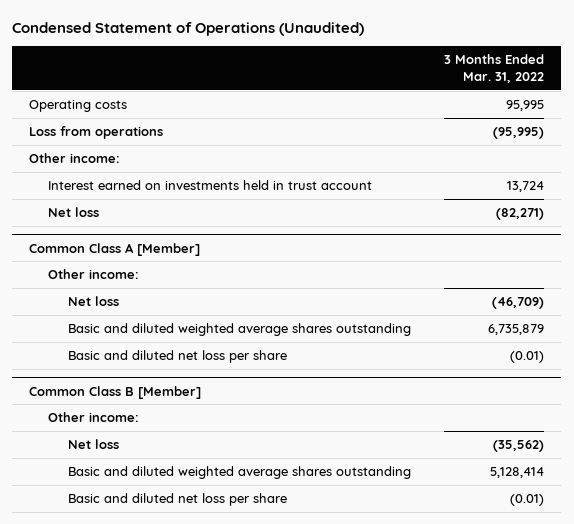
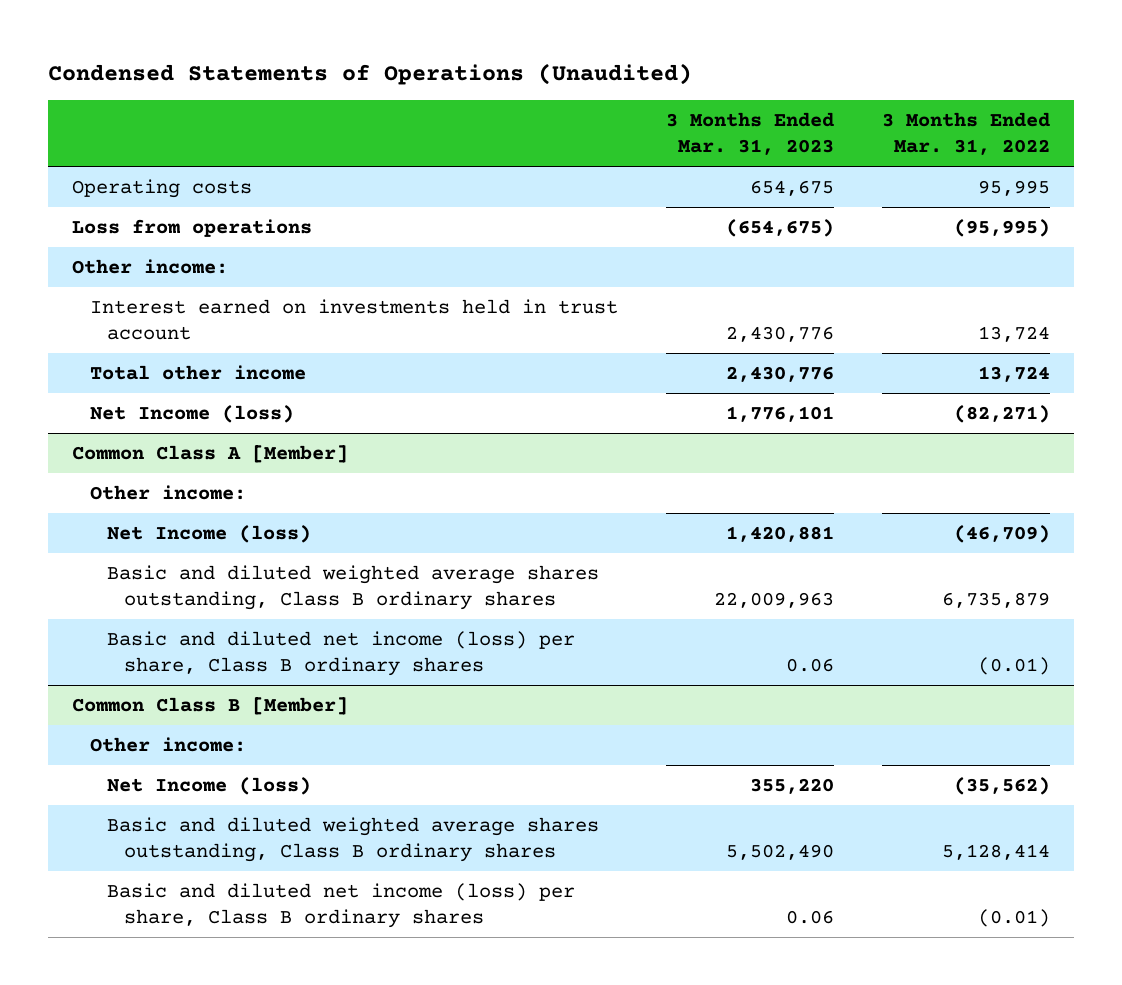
[12,21,365,36] Condensed Statement of Operations (Unaudited) -> [48,62,693,85] Condensed Statements of Operations (Unaudited)
none -> [665,112,834,156] 3 Months Ended Mar. 31, 2023
none -> [89,364,306,380] Total other income
[48,207,100,218] Net loss -> [89,404,294,423] Net Income (loss)
[67,296,119,307] Net loss -> [106,524,311,543] Net Income (loss)
[67,323,411,337] Basic and diluted weighted average shares outstanding -> [106,564,599,610] Basic and diluted weighted average shares outstanding, Class B ordinary shares
[67,350,287,364] Basic and diluted net loss per share -> [106,630,575,676] Basic and diluted net income (loss) per share, Class B ordinary shares
[67,439,119,450] Net loss -> [106,776,311,795] Net Income (loss)
[67,466,411,480] Basic and diluted weighted average shares outstanding -> [106,816,599,862] Basic and diluted weighted average shares outstanding, Class B ordinary shares
[67,493,287,507] Basic and diluted net loss per share -> [106,882,575,928] Basic and diluted net income (loss) per share, Class B ordinary shares

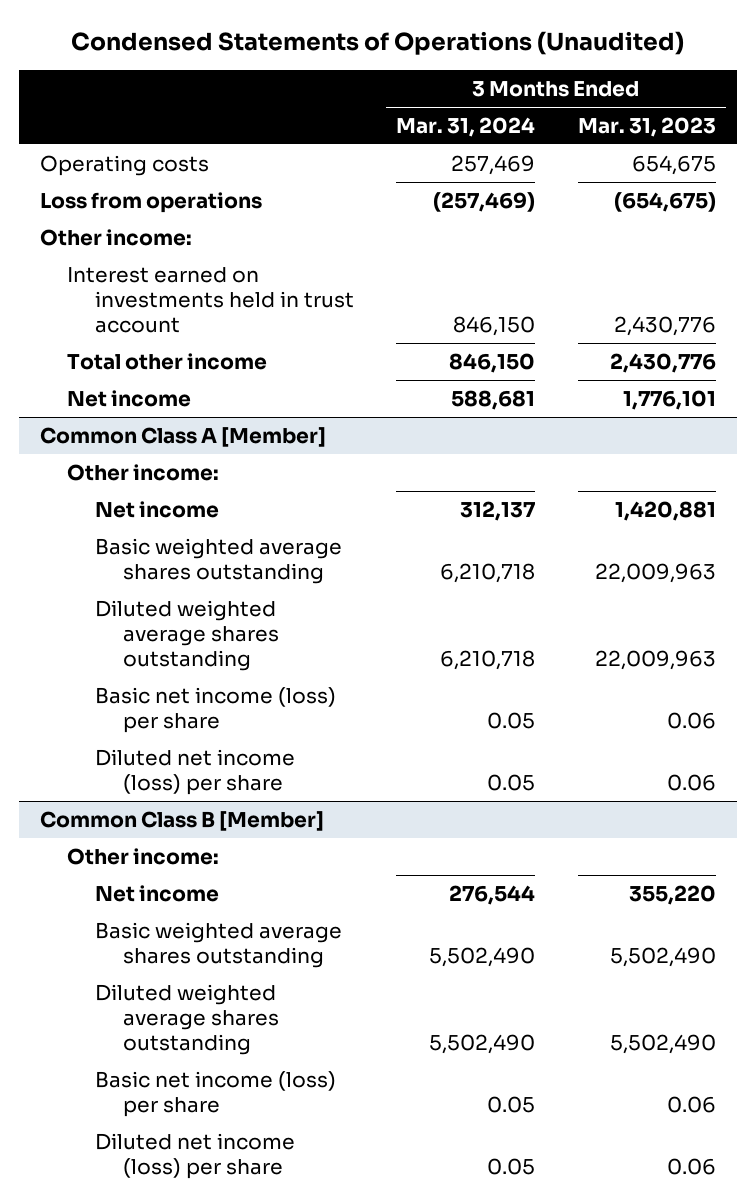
[881,112,1050,156] 3 Months Ended Mar. 31, 2022 -> none
none -> [396,116,536,137] Mar. 31, 2024
[89,404,294,423] Net Income (loss) -> [67,389,192,407] Net income
[106,524,311,543] Net Income (loss) -> [95,500,220,518] Net income
[106,564,599,610] Basic and diluted weighted average shares outstanding, Class B ordinary shares -> [95,537,343,585] Basic weighted average shares outstanding
none -> [95,599,280,672] Diluted weighted average shares outstanding
[106,630,575,676] Basic and diluted net income (loss) per share, Class B ordinary shares -> [95,686,337,734] Basic net income (loss) per share
none -> [95,748,296,796] Diluted net income (loss) per share
[106,776,311,795] Net Income (loss) -> [95,884,220,902] Net income
[106,816,599,862] Basic and diluted weighted average shares outstanding, Class B ordinary shares -> [95,921,343,969] Basic weighted average shares outstanding
none -> [95,983,280,1056] Diluted weighted average shares outstanding
[106,882,575,928] Basic and diluted net income (loss) per share, Class B ordinary shares -> [95,1070,337,1118] Basic net income (loss) per share
none -> [95,1132,296,1180] Diluted net income (loss) per share

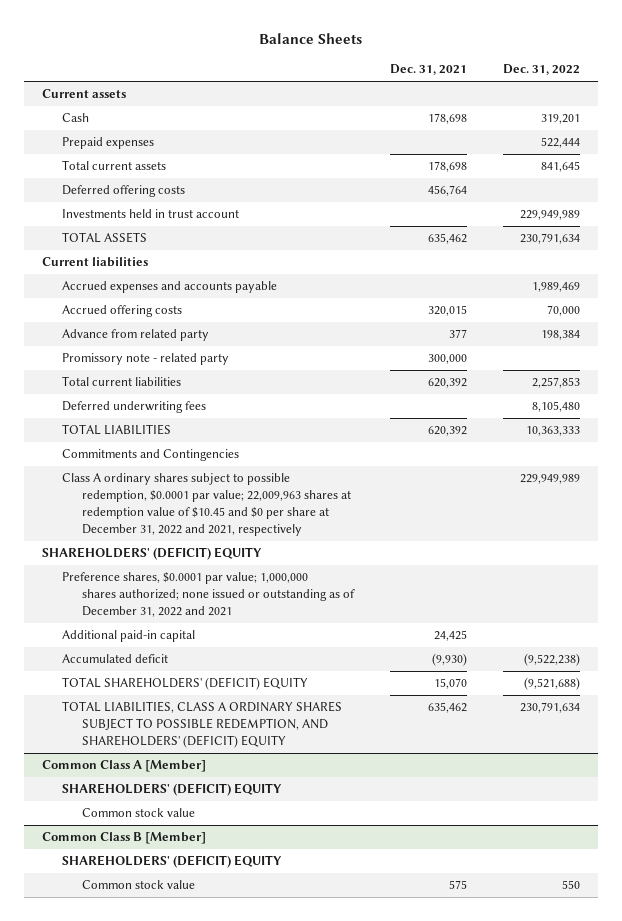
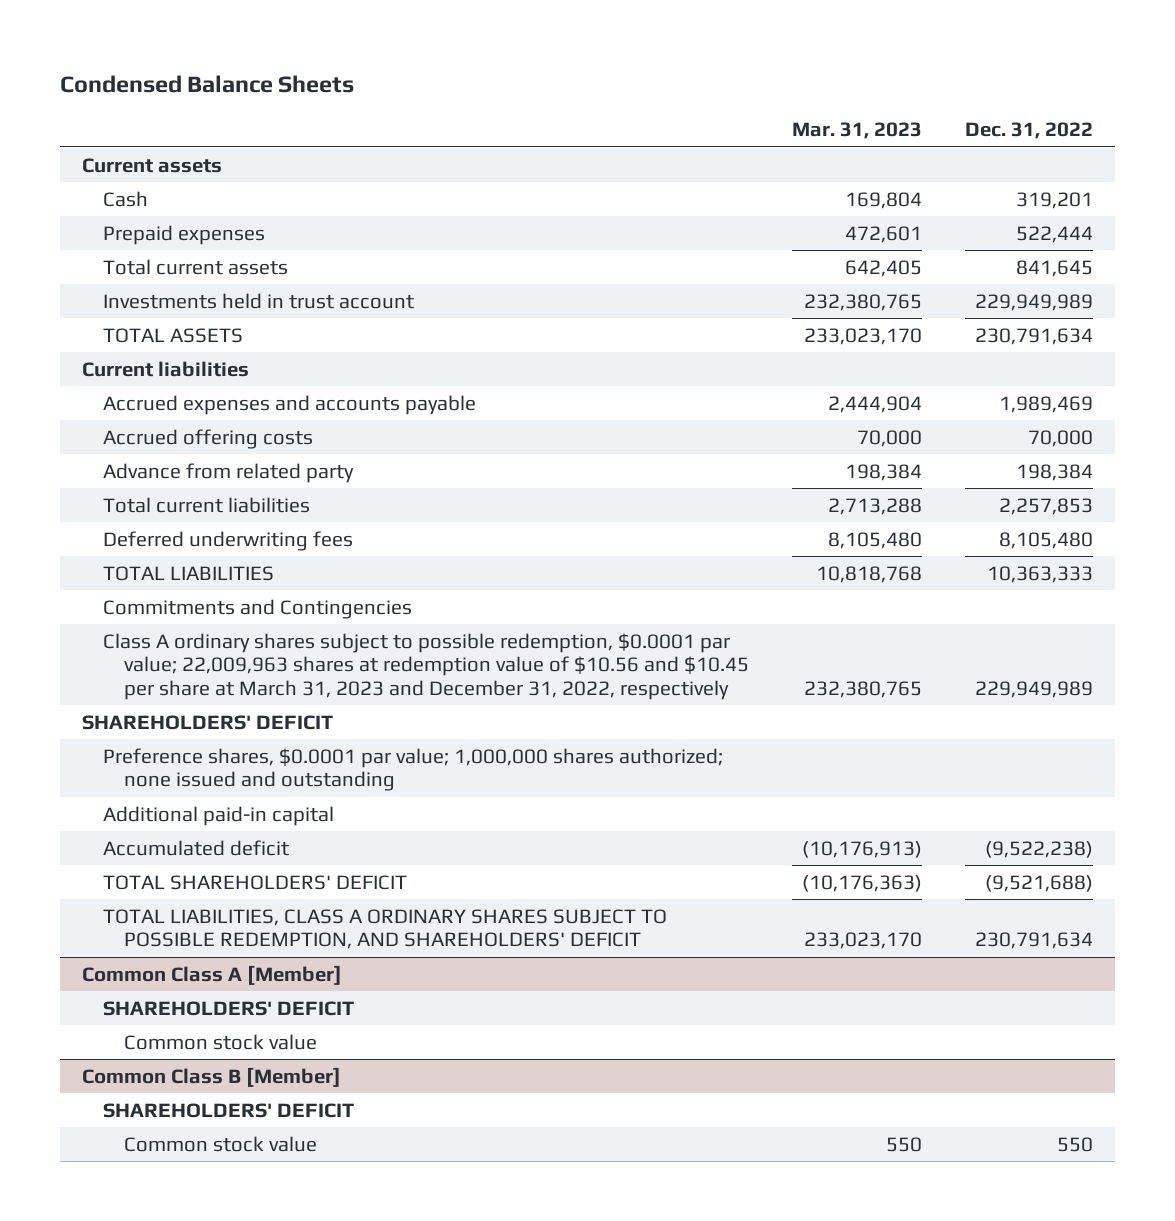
[259,32,363,44] Balance Sheets -> [60,75,355,94] Condensed Balance Sheets
[390,64,468,76] Dec. 31, 2021 -> none
none -> [792,122,923,140] Mar. 31, 2023
[62,185,186,198] Deferred offering costs -> none
[62,353,230,366] Promissory note - related party -> none
[62,473,352,536] Class A ordinary shares subject to possible redemption, $0.0001 par value; 22,009,963 shares at redemption value of $10.45 and $0 per share at December 31, 2022 and 2021, respectively -> [103,632,750,701] Class A ordinary shares subject to possible redemption, $0.0001 par value; 22,009,963 shares at redemption value of $10.56 and $10.45 per share at March 31, 2023 and December 31, 2022, respectively
[41,547,262,561] SHAREHOLDERS' (DEFICIT) EQUITY -> [81,714,333,730] SHAREHOLDERS' DEFICIT
[62,572,356,617] Preference shares, $0.0001 par value; 1,000,000 shares authorized; none issued or outstanding as of December 31, 2022 and 2021 -> [103,747,724,792] Preference shares, $0.0001 par value; 1,000,000 shares authorized; none issued and outstanding
[62,677,309,691] TOTAL SHAREHOLDERS' (DEFICIT) EQUITY -> [103,874,408,890] TOTAL SHAREHOLDERS' DEFICIT
[62,701,343,748] TOTAL LIABILITIES, CLASS A ORDINARY SHARES SUBJECT TO POSSIBLE REDEMPTION, AND SHAREHOLDERS' (DEFICIT) EQUITY -> [103,908,668,950] TOTAL LIABILITIES, CLASS A ORDINARY SHARES SUBJECT TO POSSIBLE REDEMPTION, AND SHAREHOLDERS' DEFICIT
[62,783,283,797] SHAREHOLDERS' (DEFICIT) EQUITY -> [103,1000,355,1016] SHAREHOLDERS' DEFICIT
[62,855,283,869] SHAREHOLDERS' (DEFICIT) EQUITY -> [103,1102,355,1118] SHAREHOLDERS' DEFICIT

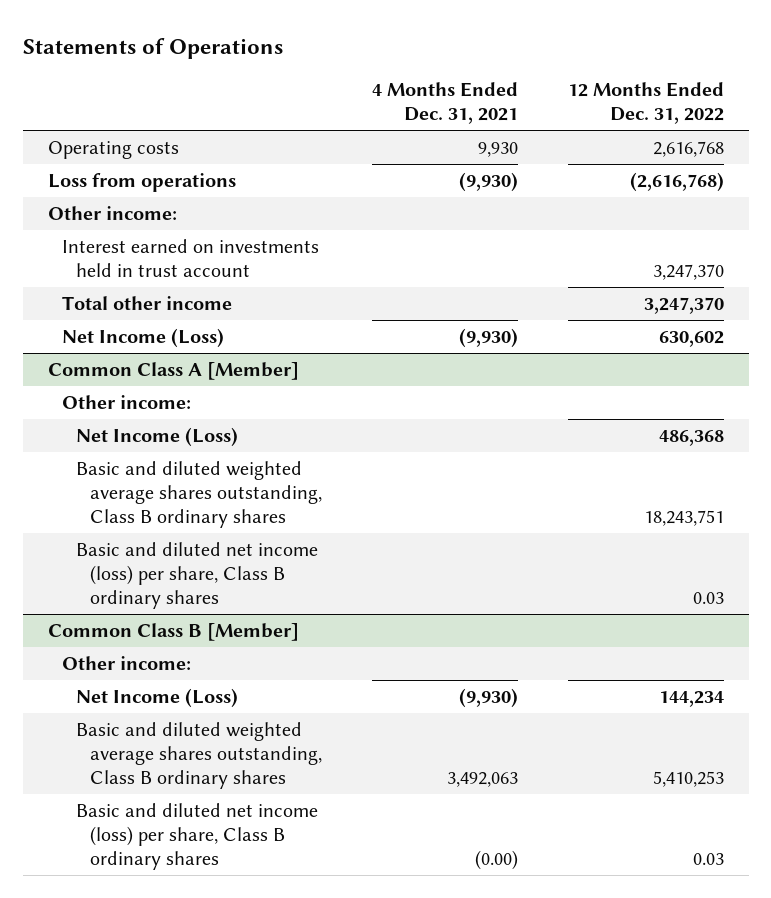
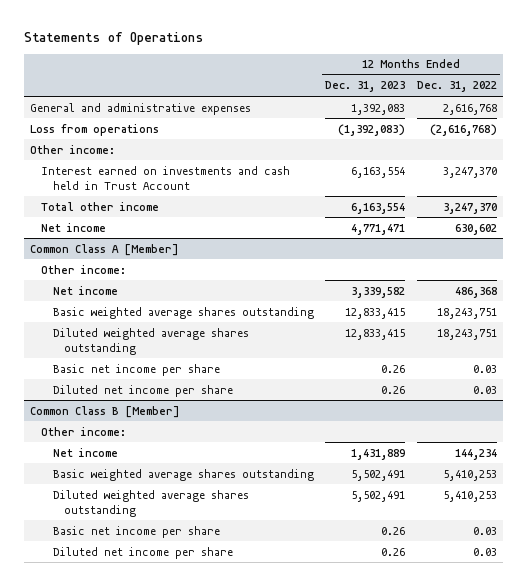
[371,82,518,125] 4 Months Ended Dec. 31, 2021 -> none
none -> [325,81,406,93] Dec. 31, 2023
[47,140,179,159] Operating costs -> [29,102,251,115] General and administrative expenses
[61,238,319,277] Interest earned on investments held in trust account -> [41,165,291,190] Interest earned on investments and cash held in Trust Account
[61,327,224,348] Net Income (Loss) -> [41,222,107,232] Net income
[75,426,238,447] Net Income (Loss) -> [52,285,118,295] Net income
[75,460,322,529] Basic and diluted weighted average shares outstanding, Class B ordinary shares -> [52,306,314,319] Basic weighted average shares outstanding
none -> [52,327,249,355] Diluted weighted average shares outstanding
[75,541,318,610] Basic and diluted net income (loss) per share, Class B ordinary shares -> [52,363,220,376] Basic net income per share
none -> [52,384,233,397] Diluted net income per share
[75,687,238,708] Net Income (Loss) -> [52,447,118,457] Net income
[75,721,322,790] Basic and diluted weighted average shares outstanding, Class B ordinary shares -> [52,468,314,481] Basic weighted average shares outstanding
none -> [52,489,249,517] Diluted weighted average shares outstanding
[75,802,318,871] Basic and diluted net income (loss) per share, Class B ordinary shares -> [52,525,220,538] Basic net income per share
none -> [52,546,233,559] Diluted net income per share

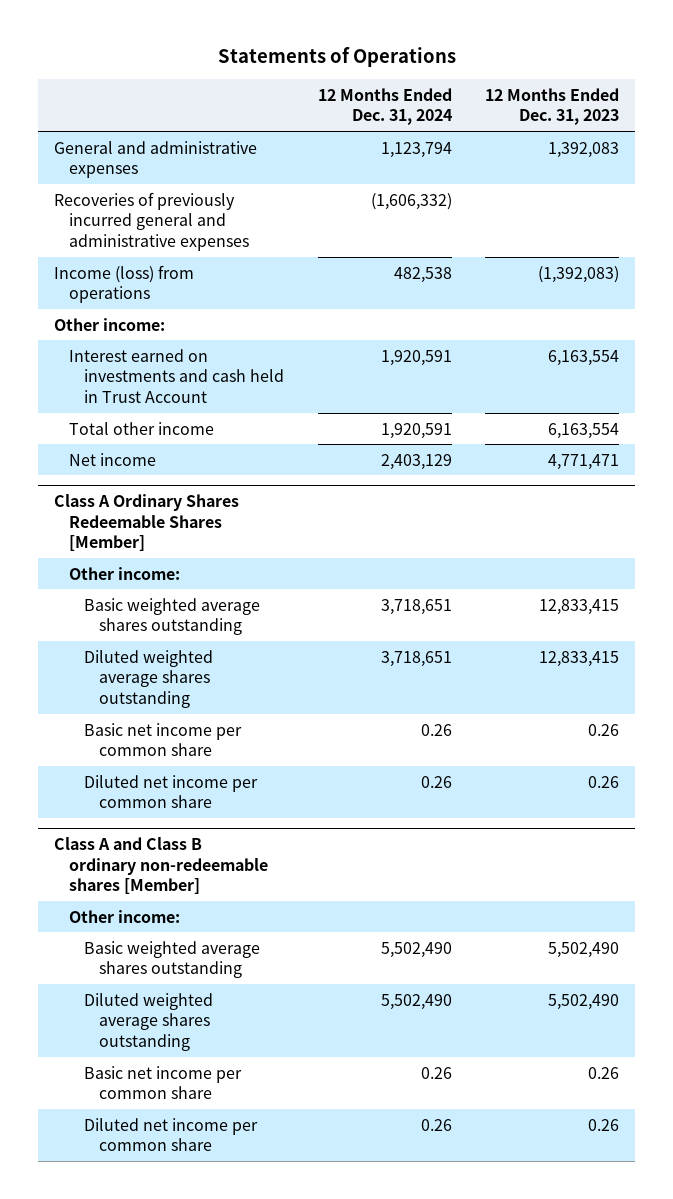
[417,81,498,93] Dec. 31, 2022 -> none
none -> [317,87,452,126] 12 Months Ended Dec. 31, 2024
none -> [54,191,250,251] Recoveries of previously incurred general and administrative expenses
[29,123,159,136] Loss from operations -> [54,264,195,304] Income (loss) from operations
[29,243,179,256] Common Class A [Member] -> none
none -> [54,493,240,552] Class A Ordinary Shares Redeemable Shares [Member]
[52,285,118,295] Net income -> none
[29,405,180,418] Common Class B [Member] -> none
[52,363,220,376] Basic net income per share -> [84,722,243,757] Basic net income per common share
[52,384,233,397] Diluted net income per share -> [84,774,259,809] Diluted net income per common share
none -> [54,836,269,895] Class A and Class B ordinary non-redeemable shares [Member]
[52,447,118,457] Net income -> none
[351,469,406,481] 5,502,491 -> [547,941,619,958] 5,502,490
[351,490,406,502] 5,502,491 -> [547,993,619,1010] 5,502,490
[52,525,220,538] Basic net income per share -> [84,1065,243,1100] Basic net income per common share
[52,546,233,559] Diluted net income per share -> [84,1117,259,1152] Diluted net income per common share

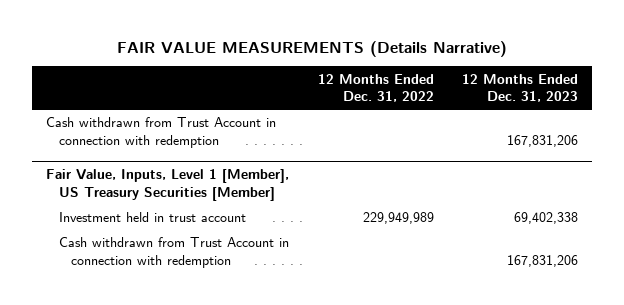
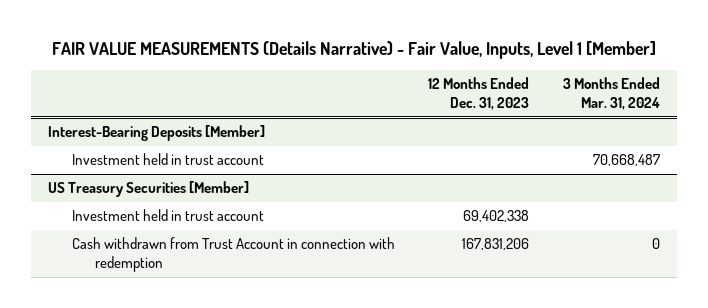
[117,41,508,58] FAIR VALUE MEASUREMENTS (Details Narrative) -> [52,40,657,59] FAIR VALUE MEASUREMENTS (Details Narrative) - Fair Value, Inputs, Level 1 [Member]
[317,73,434,103] 12 Months Ended Dec. 31, 2022 -> none
none -> [562,77,660,111] 3 Months Ended Mar. 31, 2024
[46,117,277,148] Cash withdrawn from Trust Account in connection with redemption -> none
[46,169,290,201] Fair Value, Inputs, Level 1 [Member], US Treasury Securities [Member] -> none
none -> [48,125,266,142] Interest-Bearing Deposits [Member]
none -> [71,153,264,166] Investment held in trust account
none -> [48,181,250,198] US Treasury Securities [Member]

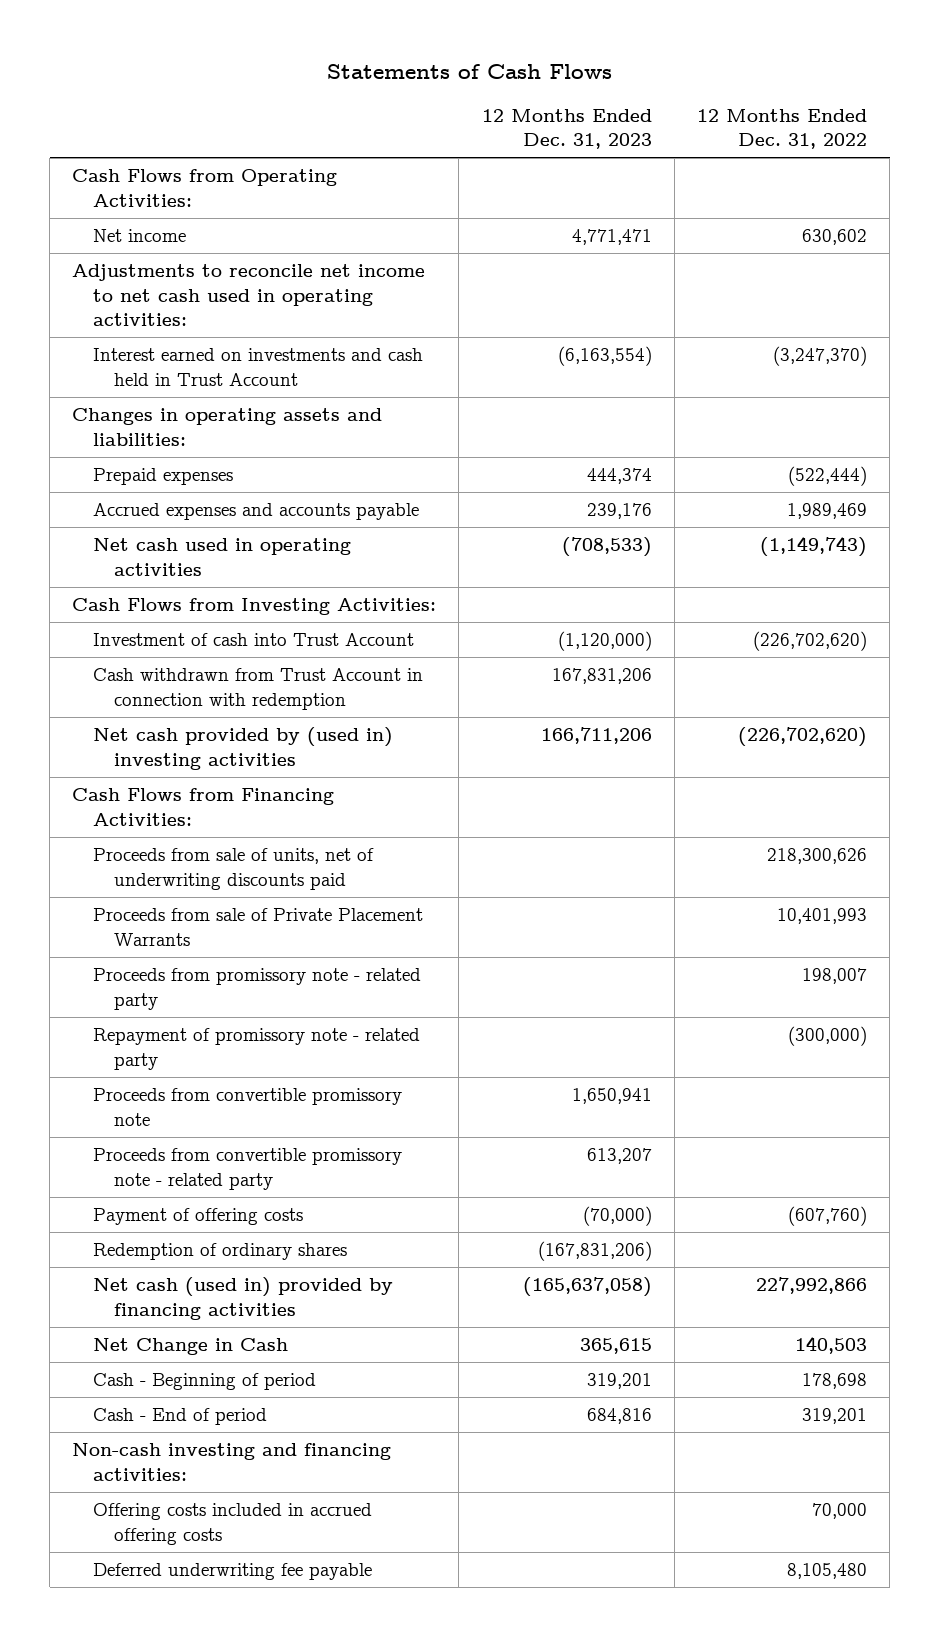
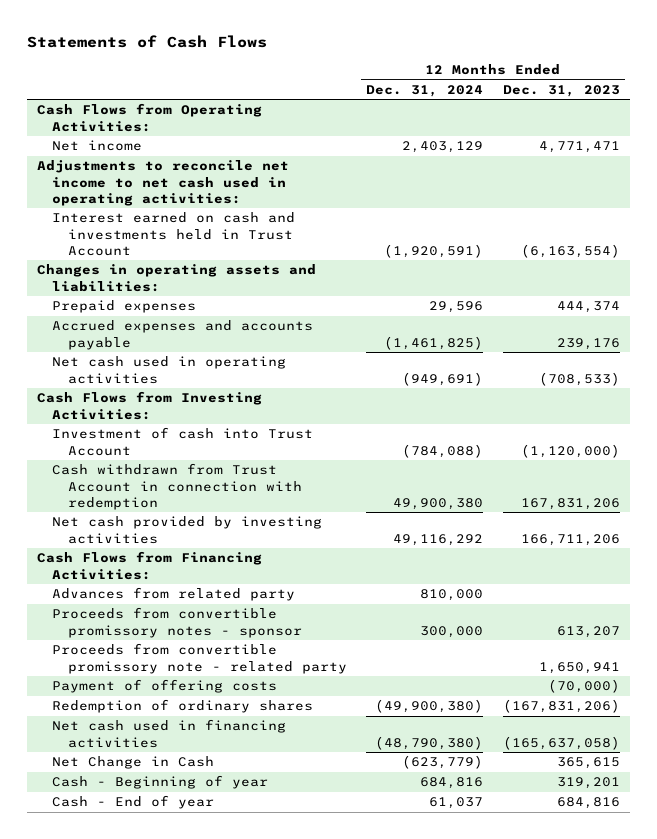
[696,108,867,150] 12 Months Ended Dec. 31, 2022 -> none
none -> [366,84,484,97] Dec. 31, 2024
[93,348,424,386] Interest earned on investments and cash held in Trust Account -> [52,212,296,256] Interest earned on cash and investments held in Trust Account
[93,727,394,770] Net cash provided by (used in) investing activities -> [52,516,323,544] Net cash provided by investing activities
[93,848,375,890] Proceeds from sale of units, net of underwriting discounts paid -> none
[93,908,424,946] Proceeds from sale of Private Placement Warrants -> none
[93,1028,421,1070] Repayment of promissory note - related party -> none
[93,968,422,1010] Proceeds from promissory note - related party -> [52,587,296,602] Advances from related party
[93,1088,403,1126] Proceeds from convertible promissory note -> [52,607,302,638] Proceeds from convertible promissory notes - sponsor
[571,1088,652,1105] 1,650,941 -> [556,625,620,638] 613,207
[586,1148,652,1165] 613,207 -> [538,661,620,674] 1,650,941
[93,1277,394,1320] Net cash (used in) provided by financing activities -> [52,719,287,748] Net cash used in financing activities
[72,1443,392,1481] Non-cash investing and financing activities: -> none
[93,1503,373,1545] Offering costs included in accrued offering costs -> none
[93,1563,373,1581] Deferred underwriting fee payable -> none
[93,1373,317,1391] Cash - Beginning of period -> [52,775,269,790] Cash - Beginning of year
[93,1408,268,1426] Cash - End of period -> [52,795,215,810] Cash - End of year

